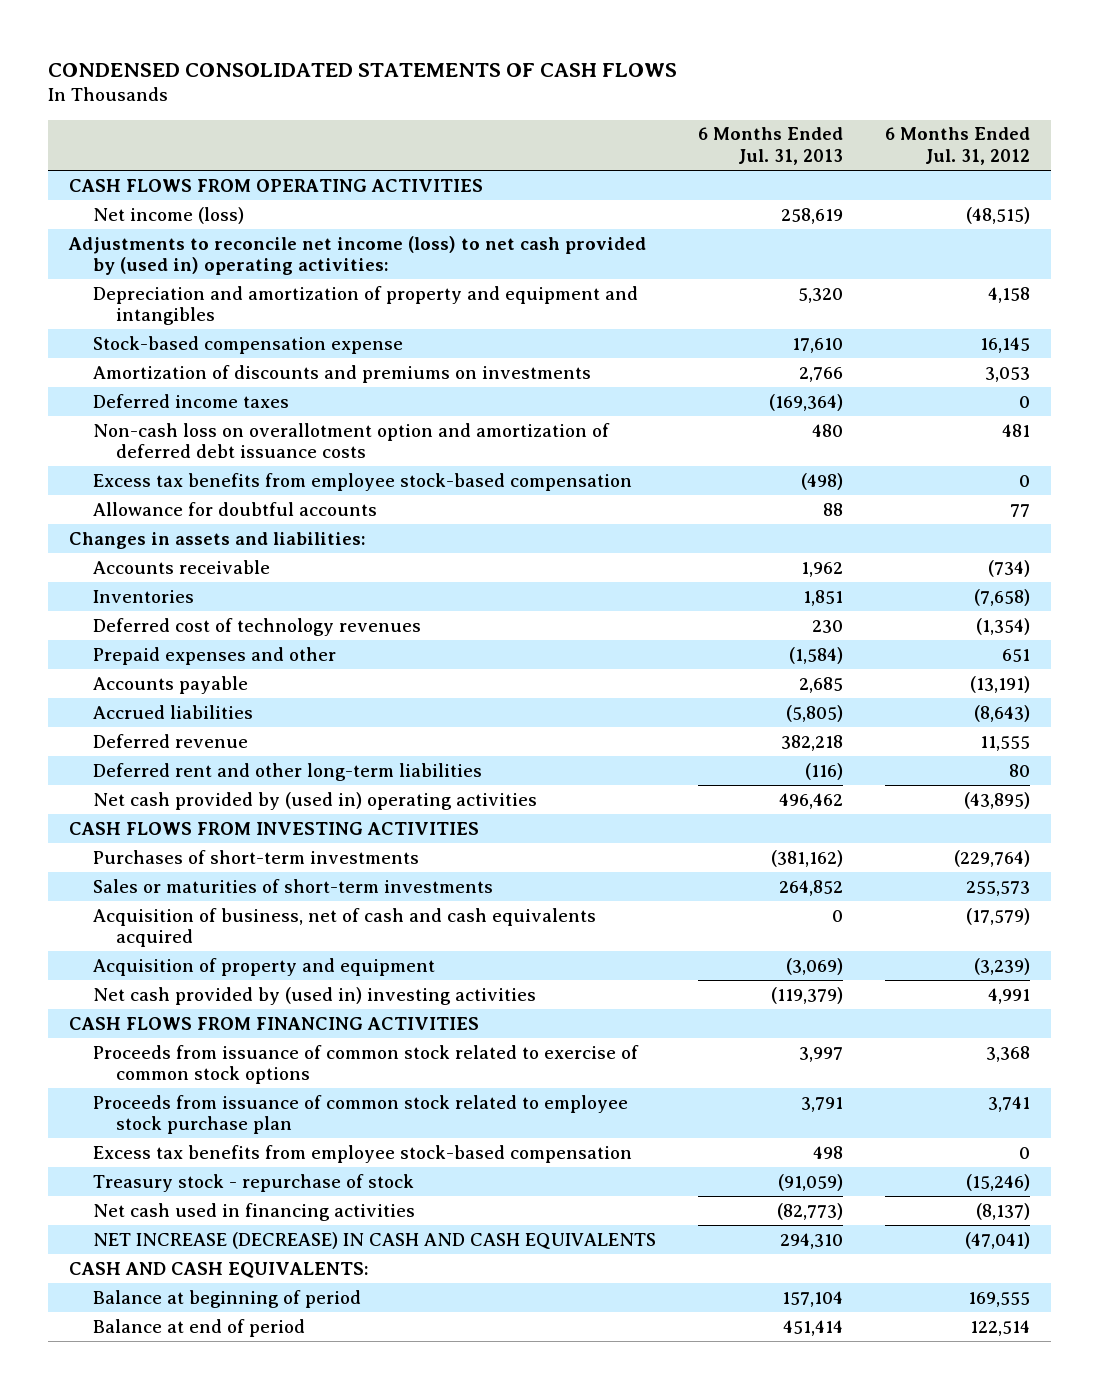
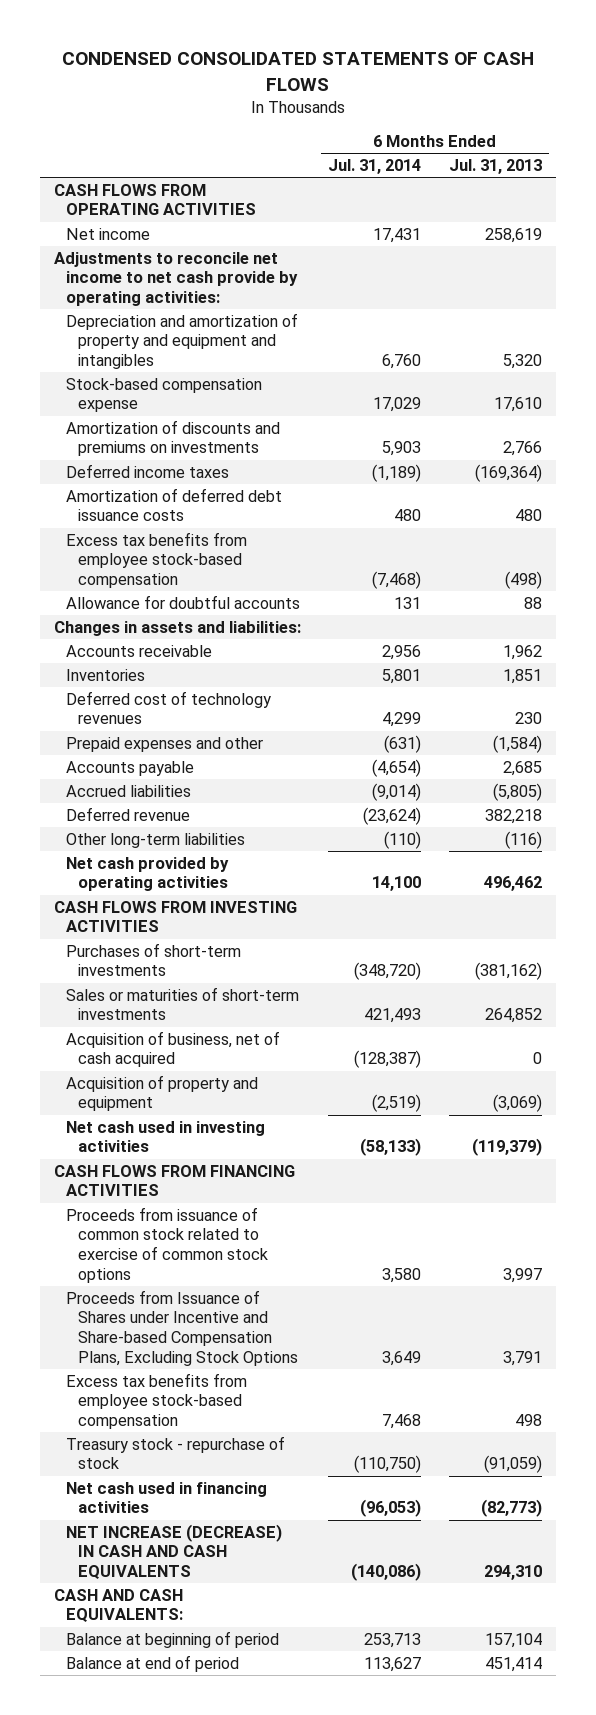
[884,127,1030,166] 6 Months Ended Jul. 31, 2012 -> none
none -> [328,159,422,175] Jul. 31, 2014
[92,206,244,224] Net income (loss) -> [66,227,151,240] Net income
[68,235,647,276] Adjustments to reconcile net income (loss) to net cash provided by (used in) operating activities: -> [53,251,299,307] Adjustments to reconcile net income to net cash provide by operating activities:
[92,422,610,459] Non-cash loss on overallotment option and amortization of deferred debt issuance costs -> [66,487,283,522] Amortization of deferred debt issuance costs
[92,762,482,781] Deferred rent and other long-term liabilities -> [66,832,246,848] Other long-term liabilities
[92,791,537,810] Net cash provided by (used in) operating activities -> [66,856,230,892] Net cash provided by operating activities
[92,907,596,948] Acquisition of business, net of cash and cash equivalents acquired -> [66,1030,281,1068] Acquisition of business, net of cash acquired
[92,986,536,1005] Net cash provided by (used in) investing activities -> [66,1120,266,1153] Net cash used in investing activities
[92,1094,628,1135] Proceeds from issuance of common stock related to employee stock purchase plan -> [66,1289,299,1366] Proceeds from Issuance of Shares under Incentive and Share-based Compensation Plans, Excluding Stock Options

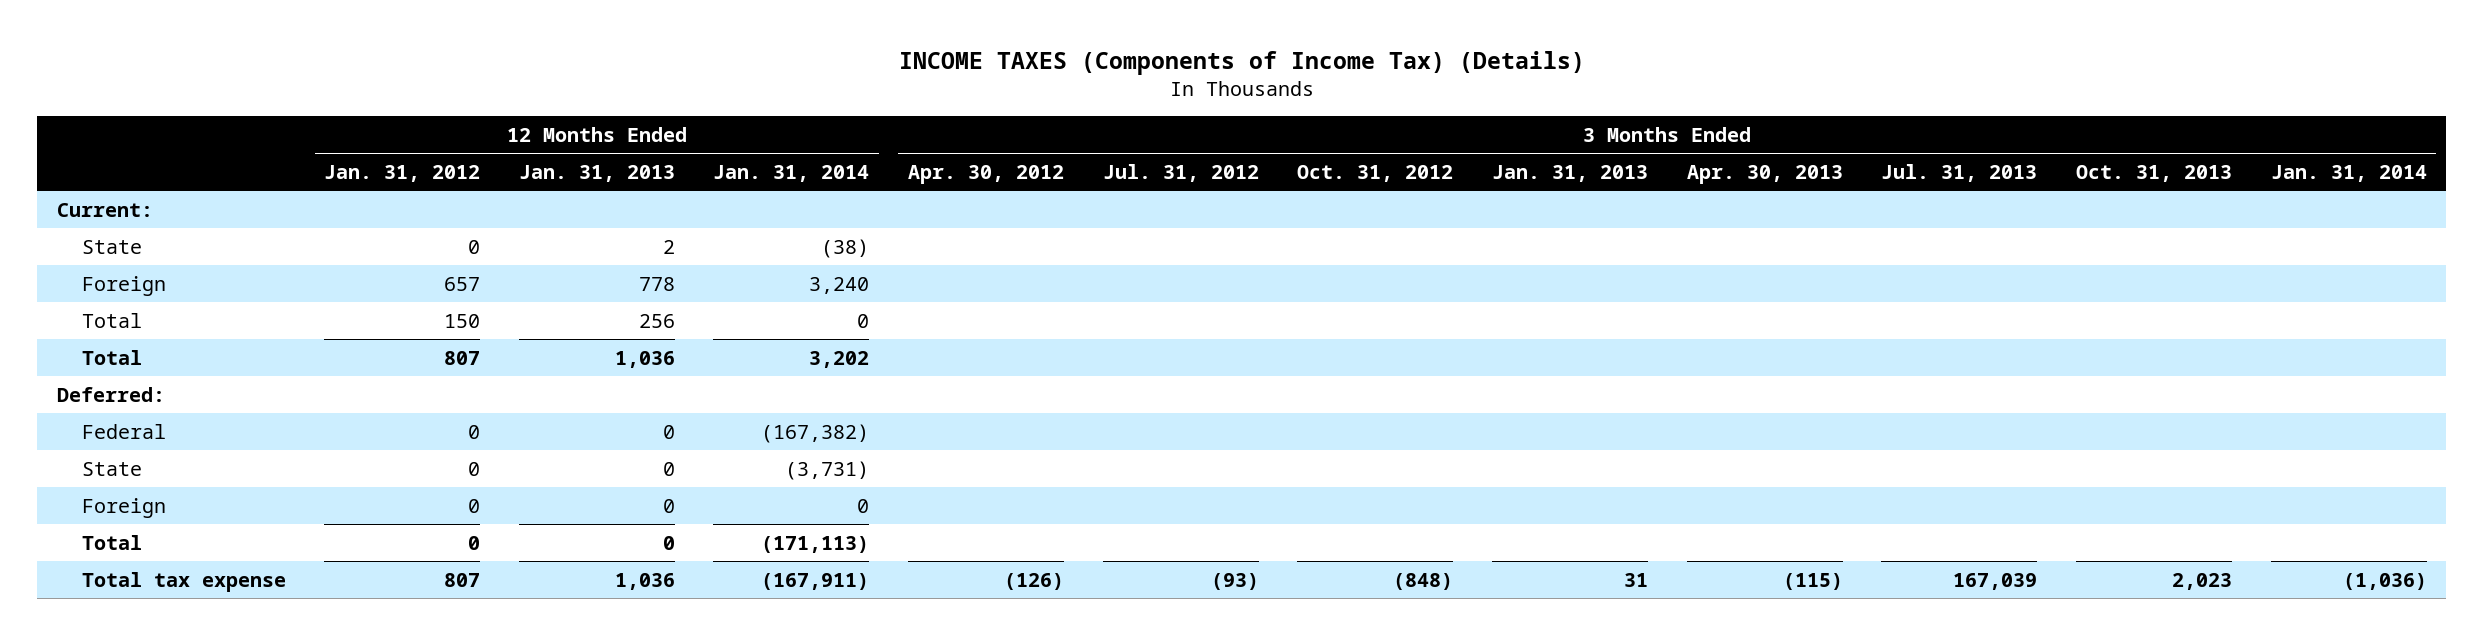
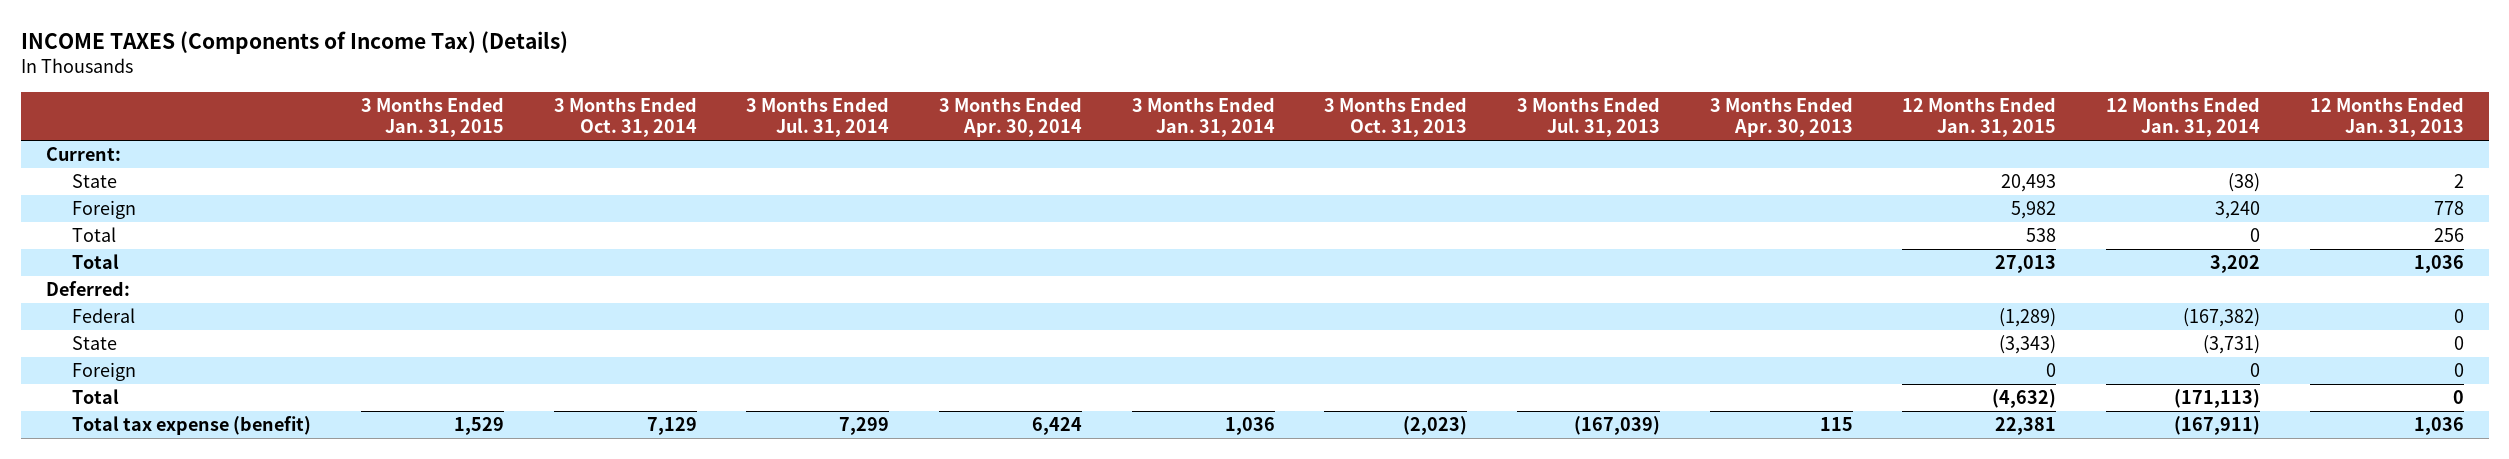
[324,164,481,182] Jan. 31, 2012 -> none
[908,164,1065,184] Apr. 30, 2012 -> none
[1102,163,1259,182] Jul. 31, 2012 -> none
[1297,164,1454,182] Oct. 31, 2012 -> none
[1492,164,1649,182] Jan. 31, 2013 -> none
none -> [361,96,505,138] 3 Months Ended Jan. 31, 2015
none -> [553,96,697,138] 3 Months Ended Oct. 31, 2014
none -> [746,96,890,138] 3 Months Ended Jul. 31, 2014
none -> [939,96,1083,138] 3 Months Ended Apr. 30, 2014
none -> [1902,96,2057,138] 12 Months Ended Jan. 31, 2015
[81,571,286,592] Total tax expense -> [72,415,312,435] Total tax expense (benefit)
[1782,572,1843,590] (115) -> [1819,416,1853,431] 115
[1953,572,2038,590] 167,039 -> [1574,415,1661,435] (167,039)
[2172,572,2233,590] 2,023 -> [1403,415,1468,435] (2,023)
[2342,572,2427,590] (1,036) -> [1224,416,1275,435] 1,036

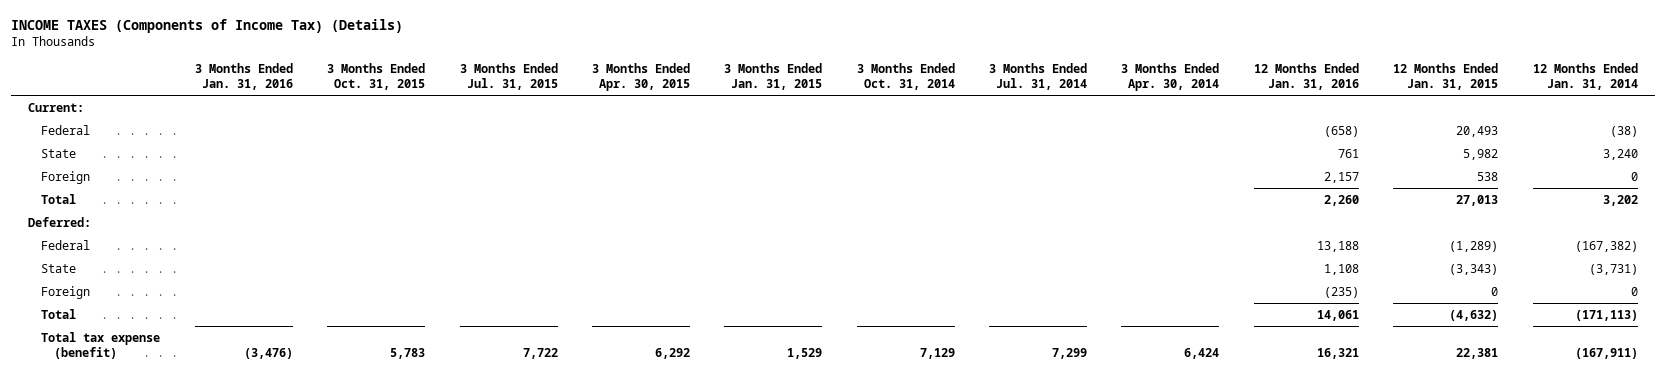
[1131,96,1275,138] 3 Months Ended Jan. 31, 2014 -> none
[1324,96,1468,138] 3 Months Ended Oct. 31, 2013 -> none
[1517,96,1661,138] 3 Months Ended Jul. 31, 2013 -> none
[1709,96,1853,138] 3 Months Ended Apr. 30, 2013 -> none
[2309,96,2464,138] 12 Months Ended Jan. 31, 2013 -> none
none -> [194,62,293,91] 3 Months Ended Jan. 31, 2016
none -> [327,62,426,91] 3 Months Ended Oct. 31, 2015
none -> [459,62,558,91] 3 Months Ended Jul. 31, 2015
none -> [591,62,690,92] 3 Months Ended Apr. 30, 2015
none -> [1253,62,1359,91] 12 Months Ended Jan. 31, 2016
[72,226,117,242] Total -> none
none -> [41,124,91,135] Federal
[2001,173,2057,192] 20,493 -> [1463,148,1499,160] 5,982
[2228,172,2261,192] (38) -> [1602,148,1638,160] 3,240
[2011,200,2057,219] 5,982 -> [1477,171,1499,181] 538
[2215,200,2261,219] 3,240 -> [1630,171,1638,181] 0

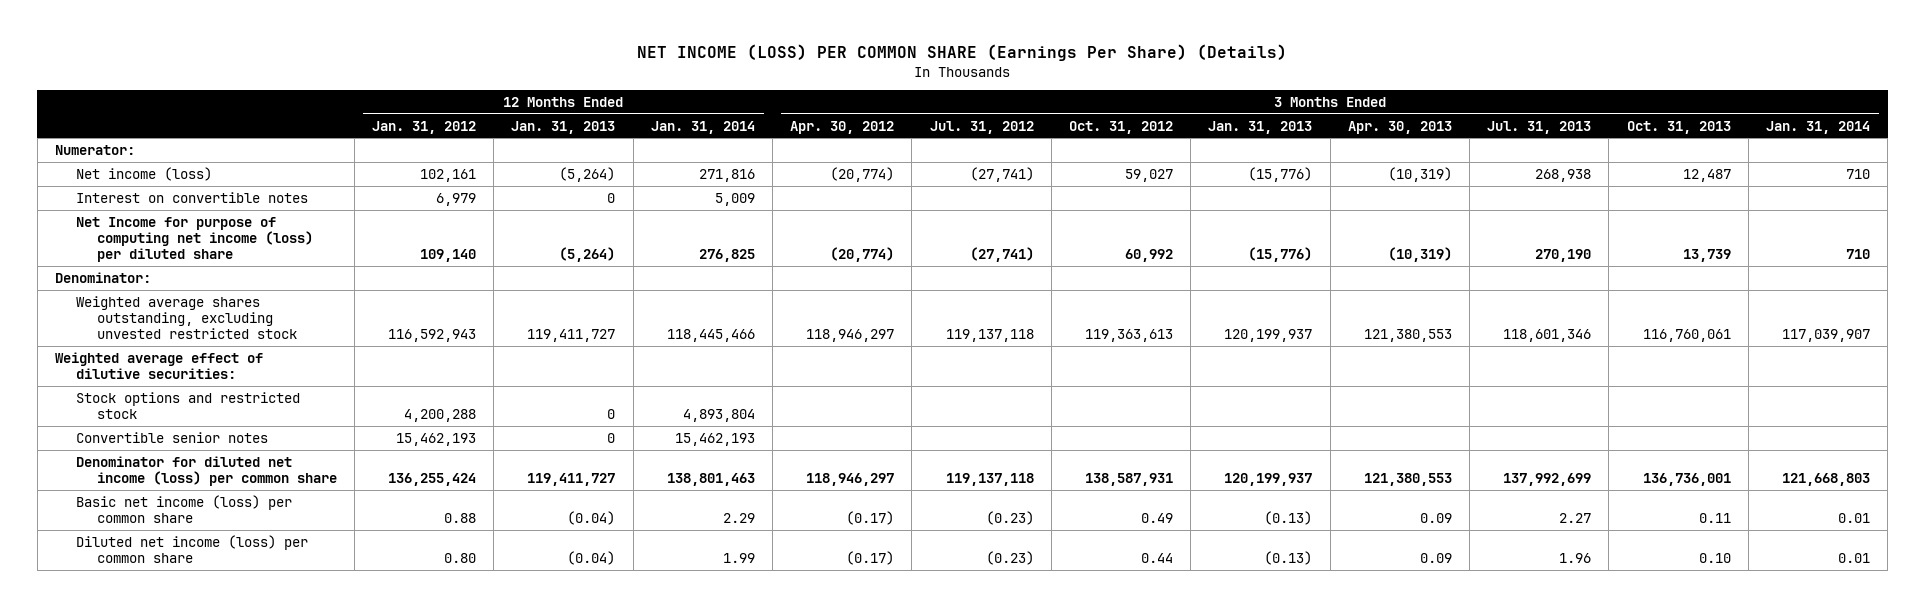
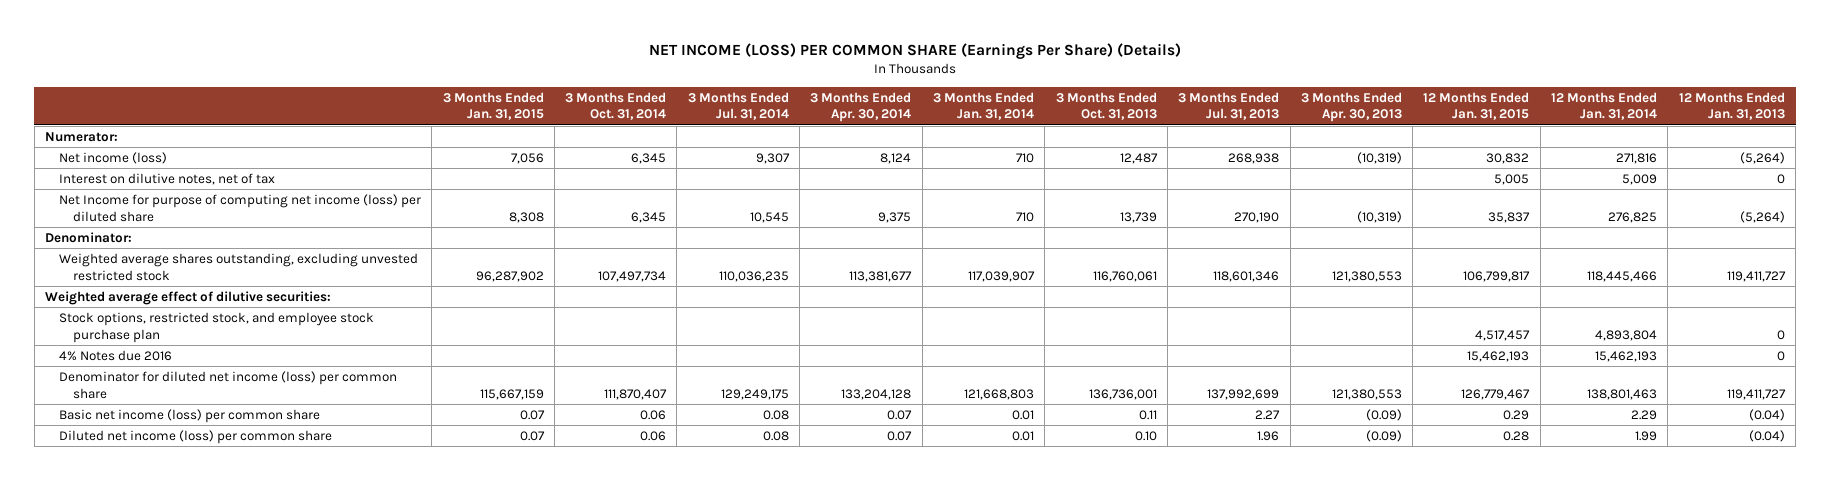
[371,120,476,134] Jan. 31, 2012 -> none
[790,120,895,134] Apr. 30, 2012 -> none
[929,120,1034,134] Jul. 31, 2012 -> none
[1068,120,1173,134] Oct. 31, 2012 -> none
[1208,120,1313,134] Jan. 31, 2013 -> none
none -> [442,91,544,121] 3 Months Ended Jan. 31, 2015
none -> [565,91,667,121] 3 Months Ended Oct. 31, 2014
none -> [687,91,789,121] 3 Months Ended Jul. 31, 2014
none -> [810,91,912,123] 3 Months Ended Apr. 30, 2014
none -> [1423,91,1530,121] 12 Months Ended Jan. 31, 2015
[75,191,308,203] Interest on convertible notes -> [58,172,275,185] Interest on dilutive notes, net of tax
[75,391,300,419] Stock options and restricted stock -> [58,311,374,343] Stock options, restricted stock, and employee stock purchase plan
[75,431,268,443] Convertible senior notes -> [58,349,172,361] 4% Notes due 2016
[1419,512,1452,523] 0.09 -> [1365,408,1402,421] (0.09)
[1419,552,1452,563] 0.09 -> [1365,429,1402,442] (0.09)

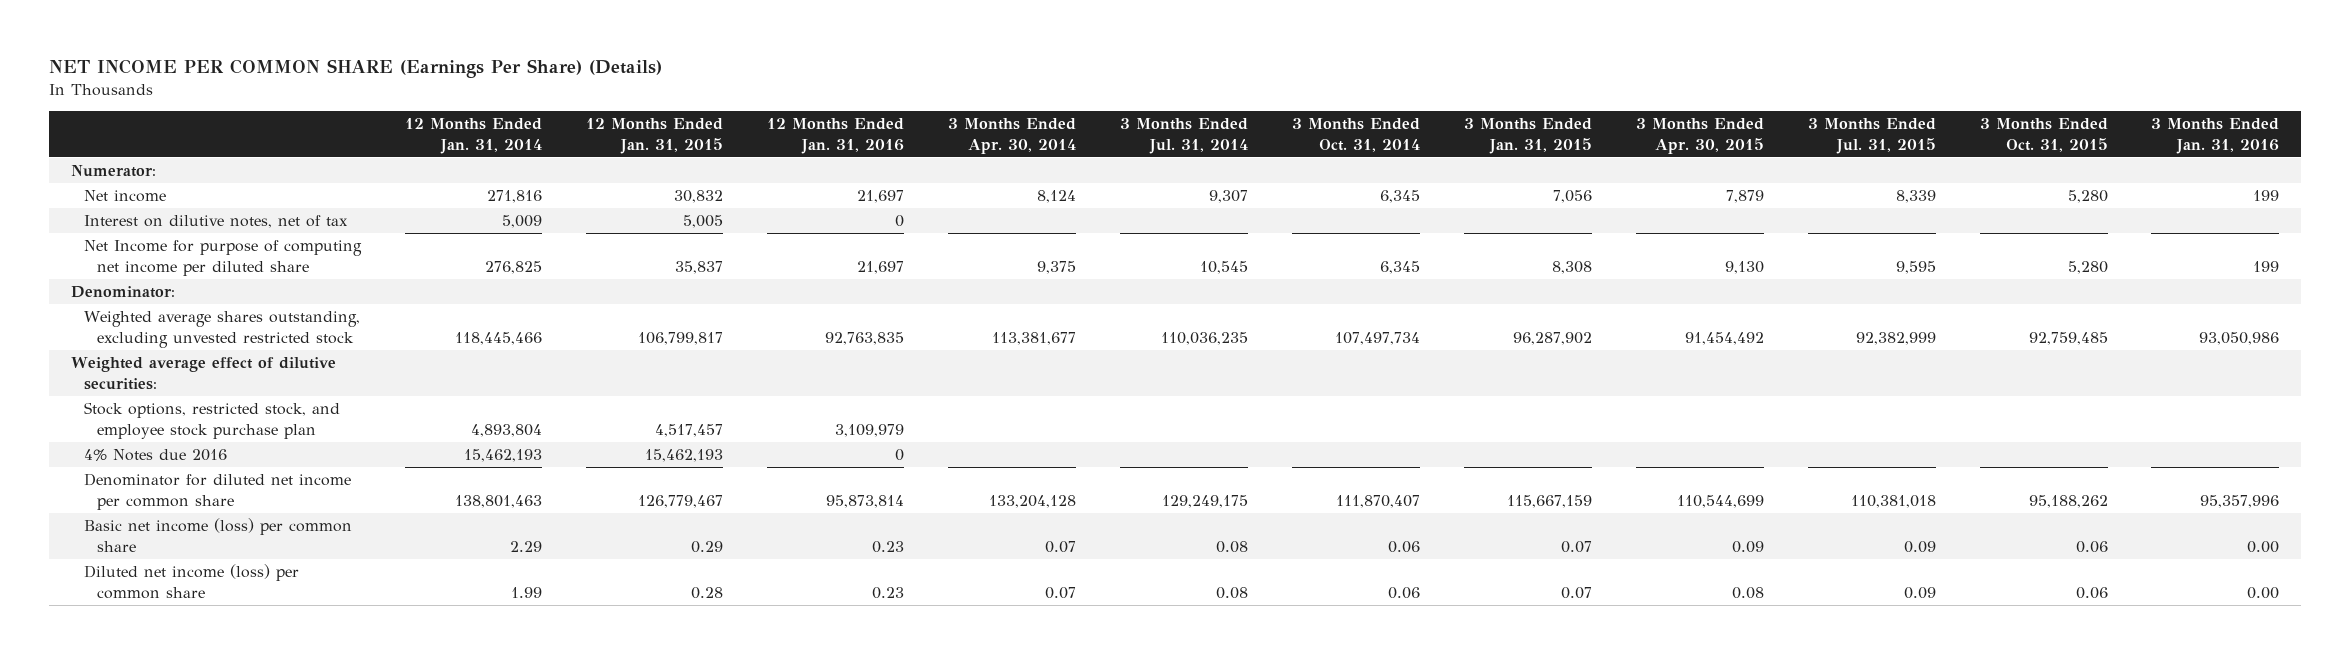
[648,43,1181,60] NET INCOME (LOSS) PER COMMON SHARE (Earnings Per Share) (Details) -> [48,59,662,79] NET INCOME PER COMMON SHARE (Earnings Per Share) (Details)
[933,91,1035,121] 3 Months Ended Jan. 31, 2014 -> none
[1055,91,1157,121] 3 Months Ended Oct. 31, 2013 -> none
[1178,91,1280,121] 3 Months Ended Jul. 31, 2013 -> none
[1300,91,1402,123] 3 Months Ended Apr. 30, 2013 -> none
[1678,91,1785,121] 12 Months Ended Jan. 31, 2013 -> none
none -> [766,117,904,154] 12 Months Ended Jan. 31, 2016
none -> [1635,117,1764,154] 3 Months Ended Apr. 30, 2015
none -> [1807,117,1936,154] 3 Months Ended Jul. 31, 2015
none -> [1979,117,2108,152] 3 Months Ended Oct. 31, 2015
none -> [2151,117,2280,154] 3 Months Ended Jan. 31, 2016
[58,151,167,164] Net income (loss) -> [83,190,166,203] Net income
[58,193,421,222] Net Income for purpose of computing net income (loss) per diluted share -> [83,240,362,276] Net Income for purpose of computing net income per diluted share
[58,370,397,399] Denominator for diluted net income (loss) per common share -> [83,473,351,510] Denominator for diluted net income per common share

